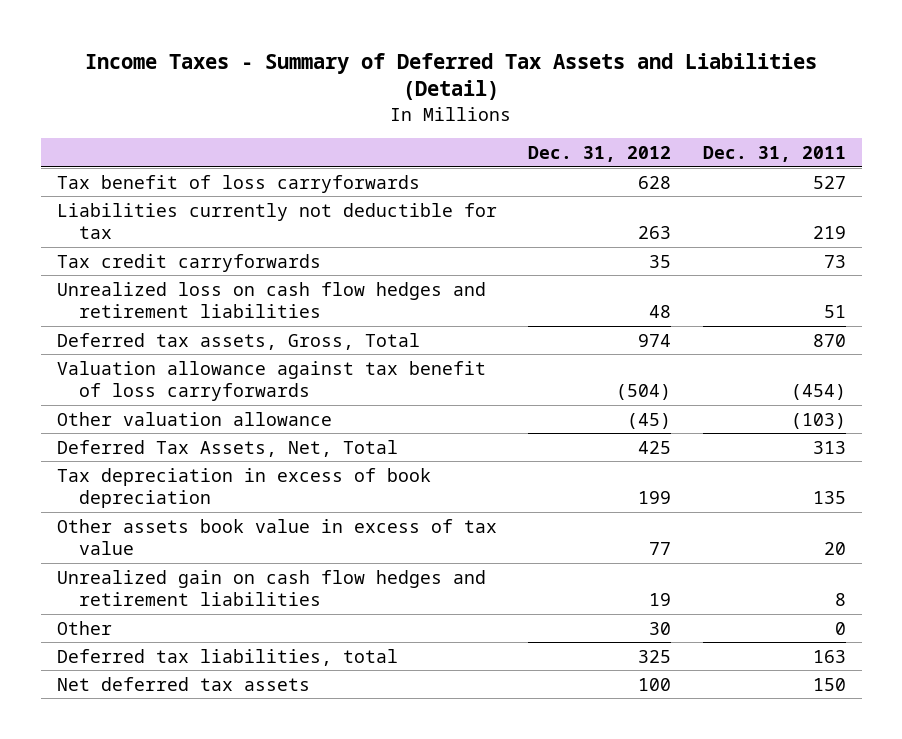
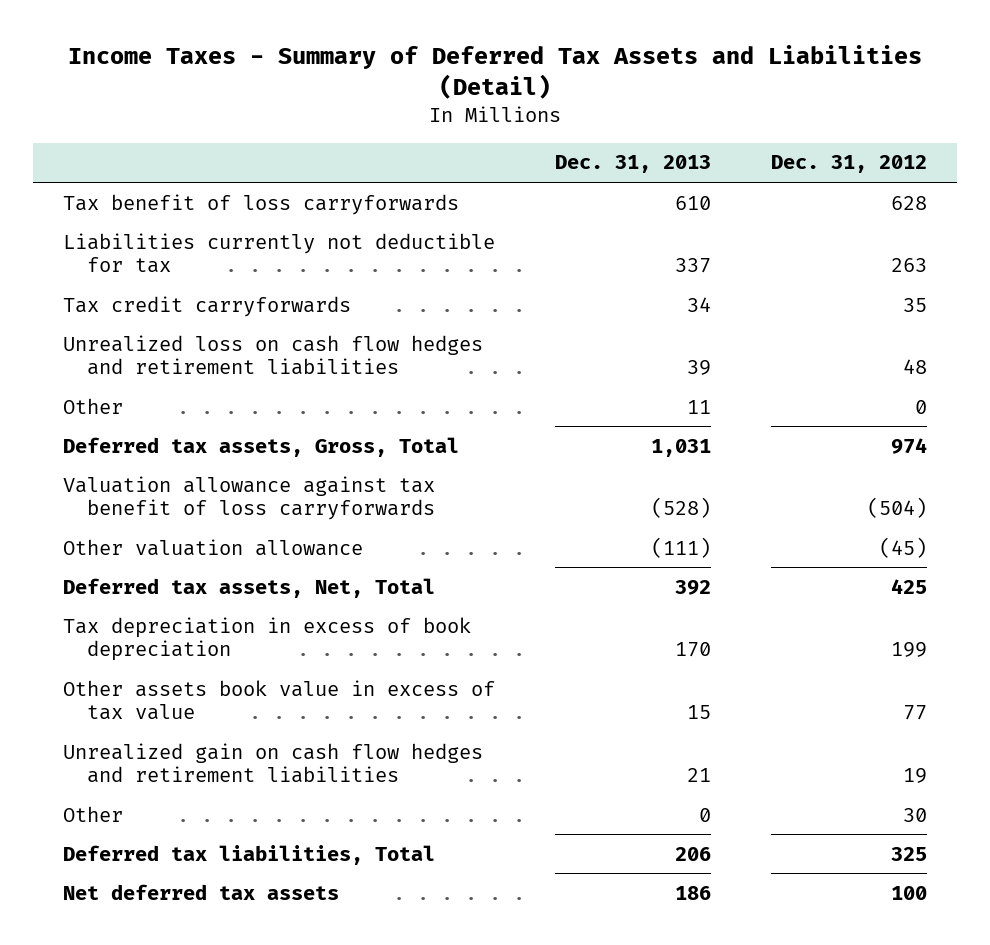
[702,145,846,162] Dec. 31, 2011 -> none
none -> [554,155,711,174] Dec. 31, 2013
none -> [62,397,123,414] Other
[56,439,398,457] Deferred Tax Assets, Net, Total -> [62,577,435,598] Deferred tax assets, Net, Total
[56,648,398,666] Deferred tax liabilities, total -> [62,844,435,865] Deferred tax liabilities, Total

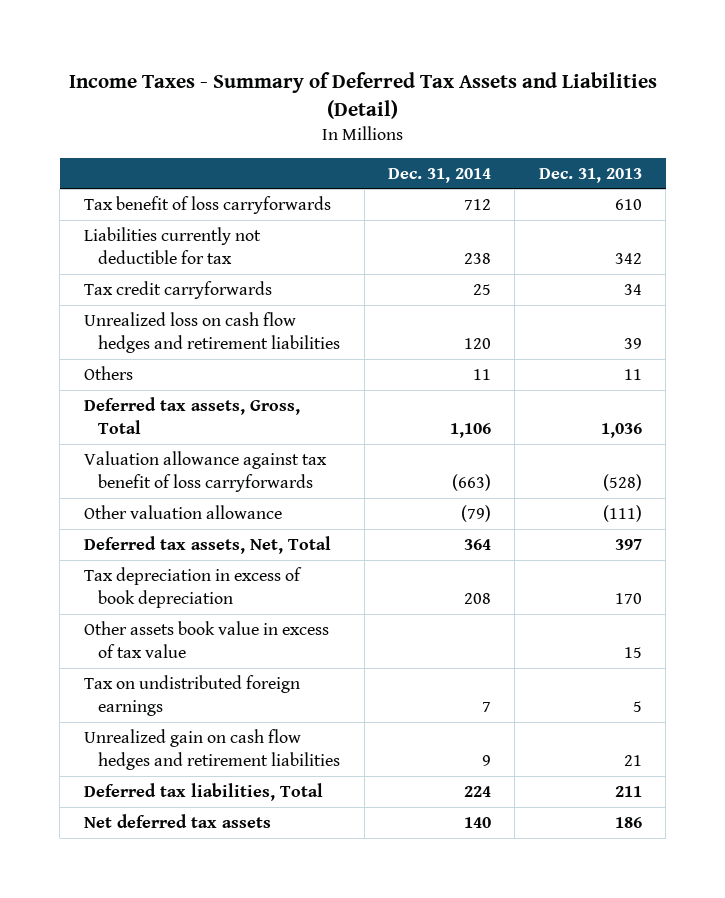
[771,155,928,174] Dec. 31, 2012 -> none
none -> [388,167,492,183] Dec. 31, 2014
[674,258,711,274] 337 -> [614,252,642,264] 342
[62,397,123,414] Other -> [83,365,133,380] Others
[650,438,711,457] 1,031 -> [600,422,642,438] 1,036
[674,579,711,595] 392 -> [614,538,642,550] 397
none -> [83,674,300,716] Tax on undistributed foreign earnings
[62,805,123,822] Other -> none
[674,846,711,861] 206 -> [614,785,642,797] 211

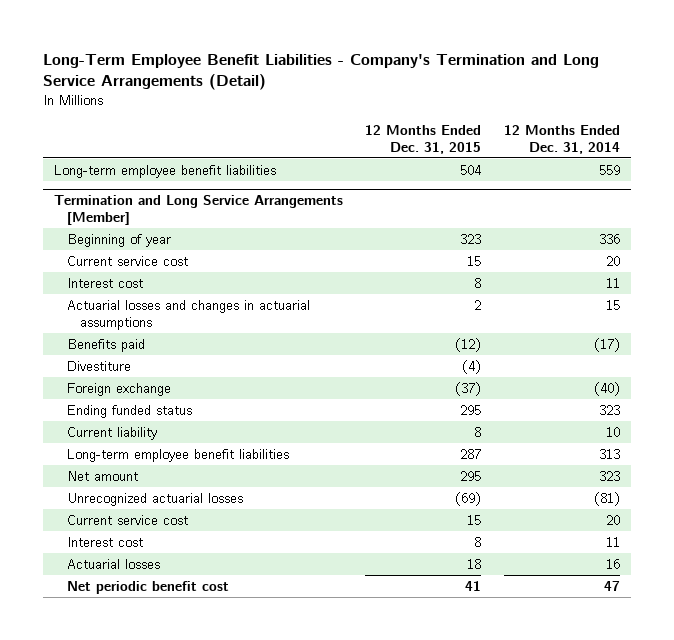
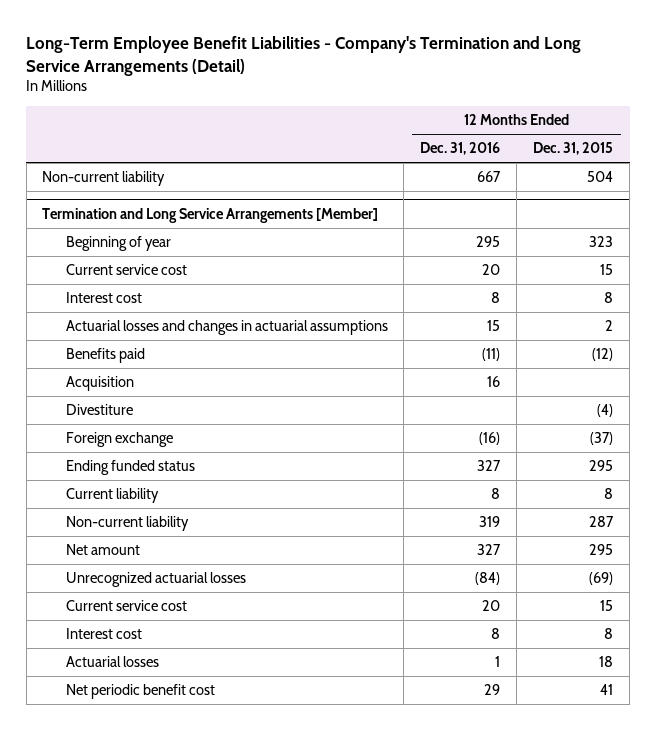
[503,124,620,154] 12 Months Ended Dec. 31, 2014 -> none
none -> [420,142,501,156] Dec. 31, 2016
[54,164,277,178] Long-term employee benefit liabilities -> [42,171,166,187] Non-current liability
none -> [65,376,134,392] Acquisition
[67,448,290,462] Long-term employee benefit liabilities -> [65,516,189,532] Non-current liability

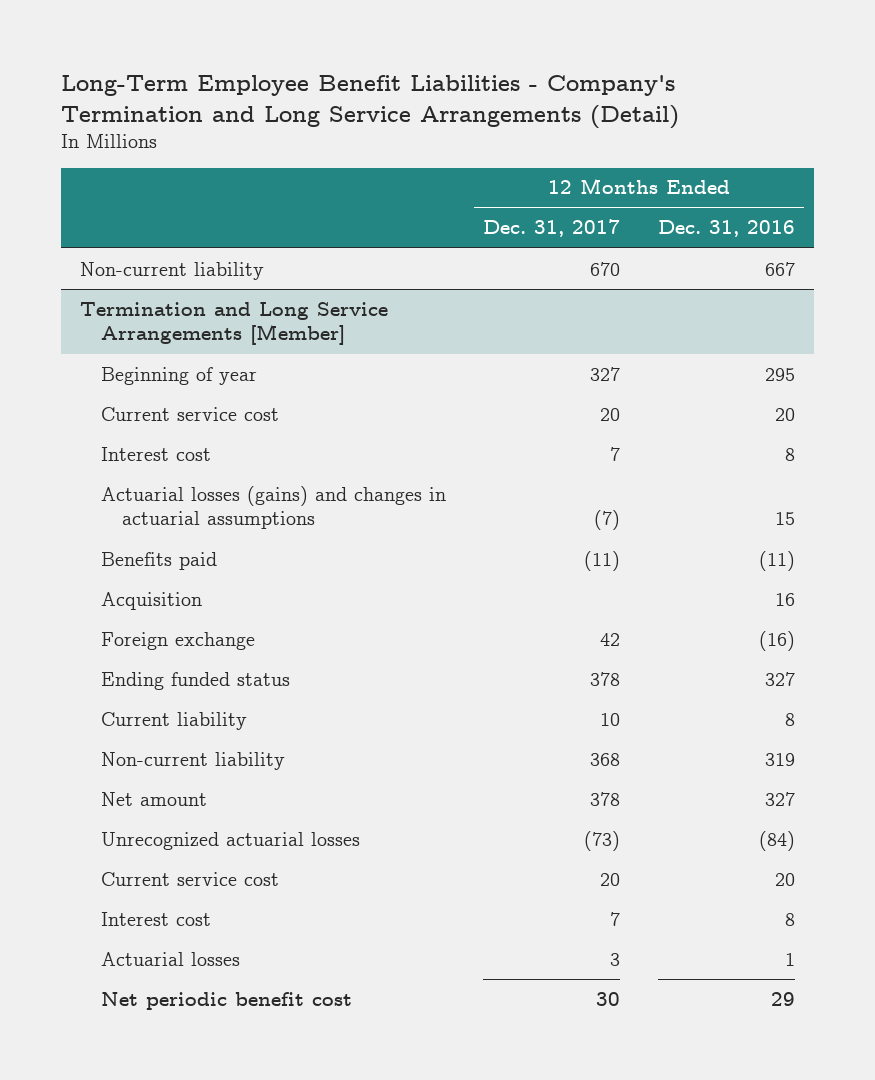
[533,142,614,156] Dec. 31, 2015 -> none
none -> [483,219,621,238] Dec. 31, 2017
[65,320,388,336] Actuarial losses and changes in actuarial assumptions -> [100,485,446,530] Actuarial losses (gains) and changes in actuarial assumptions
[65,404,133,416] Divestiture -> none

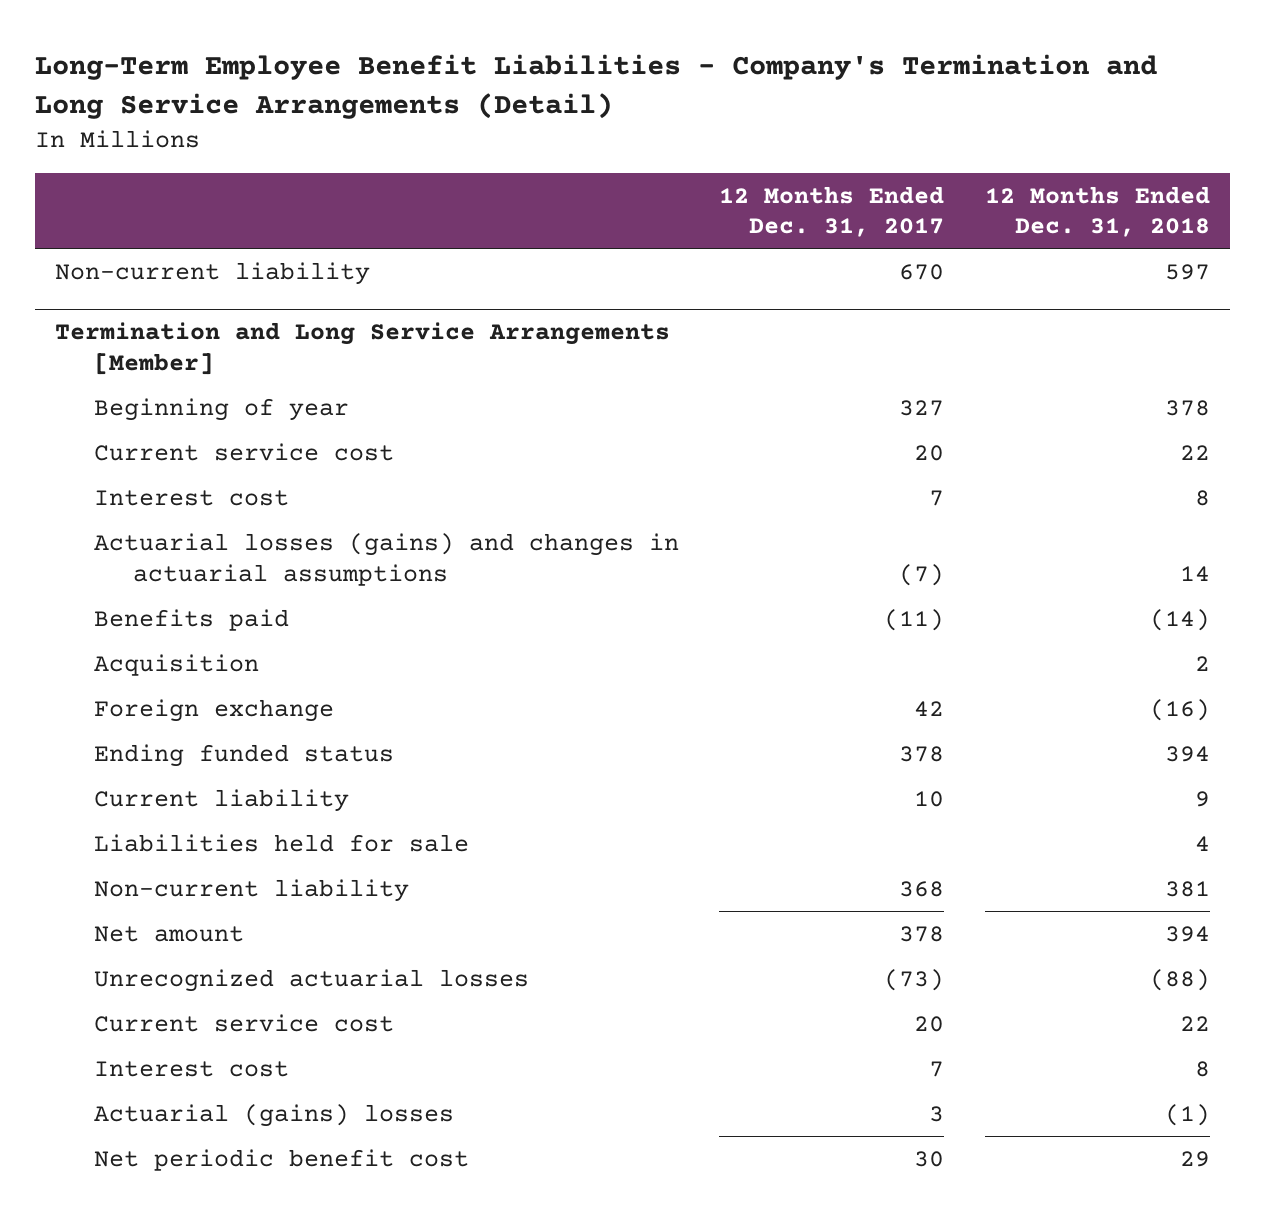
[658,220,796,238] Dec. 31, 2016 -> none
none -> [984,185,1210,238] 12 Months Ended Dec. 31, 2018
none -> [94,833,470,852] Liabilities held for sale
[100,951,240,966] Actuarial losses -> [94,1103,455,1127] Actuarial (gains) losses

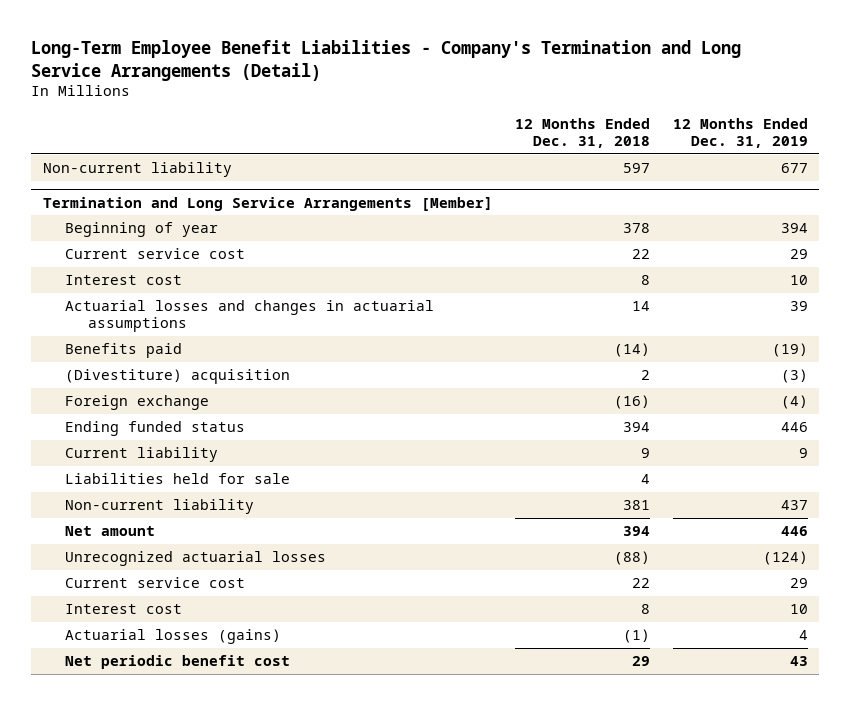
[719,185,945,238] 12 Months Ended Dec. 31, 2017 -> none
none -> [672,117,808,149] 12 Months Ended Dec. 31, 2019
[94,532,680,586] Actuarial losses (gains) and changes in actuarial assumptions -> [65,300,435,333] Actuarial losses and changes in actuarial assumptions
[94,653,260,676] Acquisition -> [65,369,291,385] (Divestiture) acquisition
[94,1103,455,1127] Actuarial (gains) losses -> [65,629,282,645] Actuarial losses (gains)

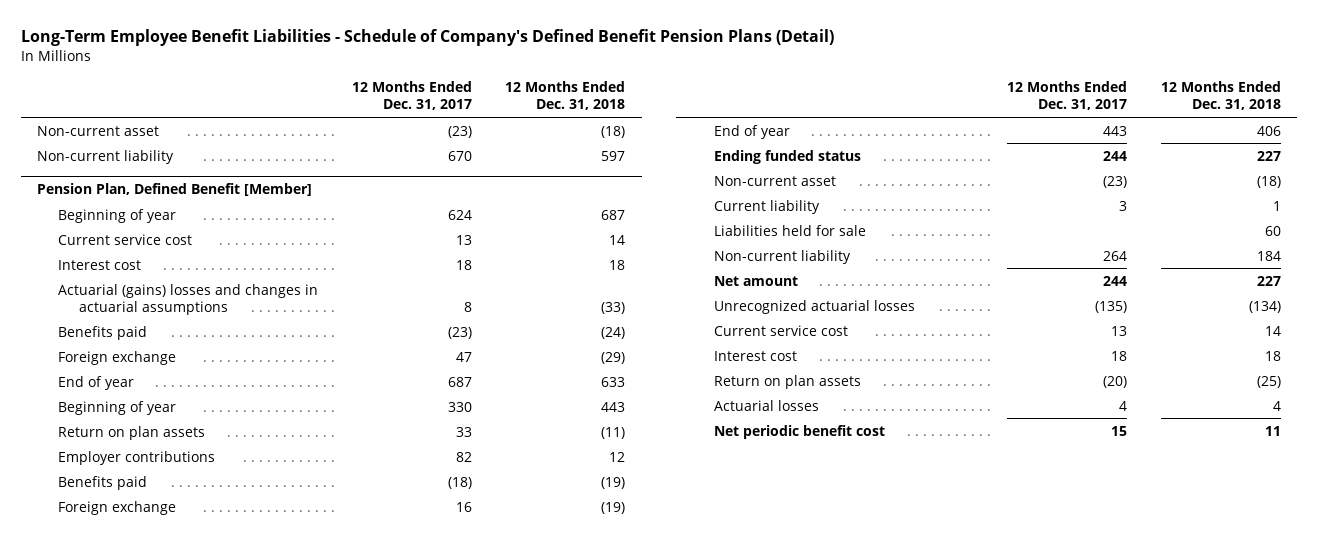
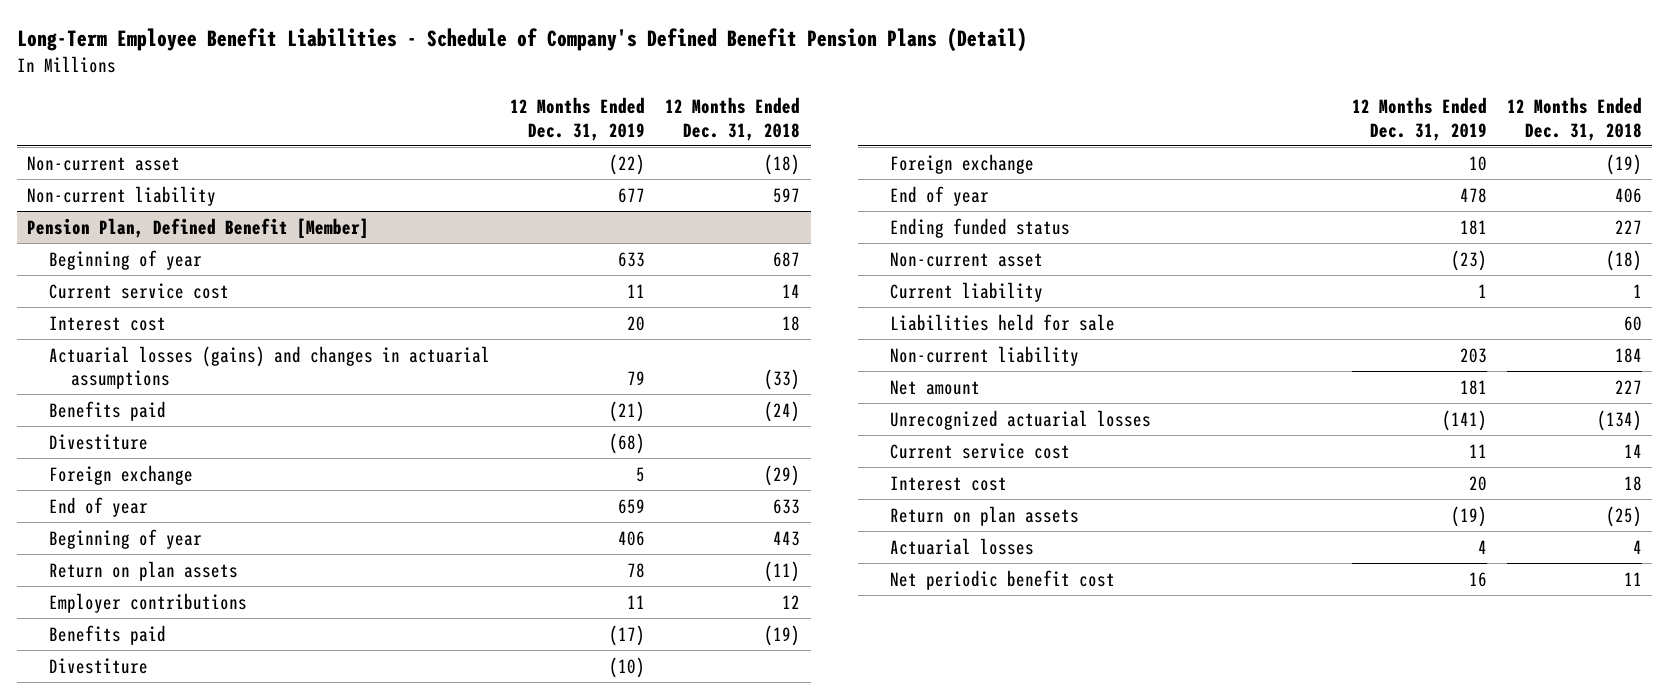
[351,81,472,111] 12 Months Ended Dec. 31, 2017 -> none
none -> [510,97,646,141] 12 Months Ended Dec. 31, 2019
[58,283,319,315] Actuarial (gains) losses and changes in actuarial assumptions -> [48,345,490,390] Actuarial losses (gains) and changes in actuarial assumptions
none -> [48,433,148,450] Divestiture
none -> [48,657,148,674] Divestiture

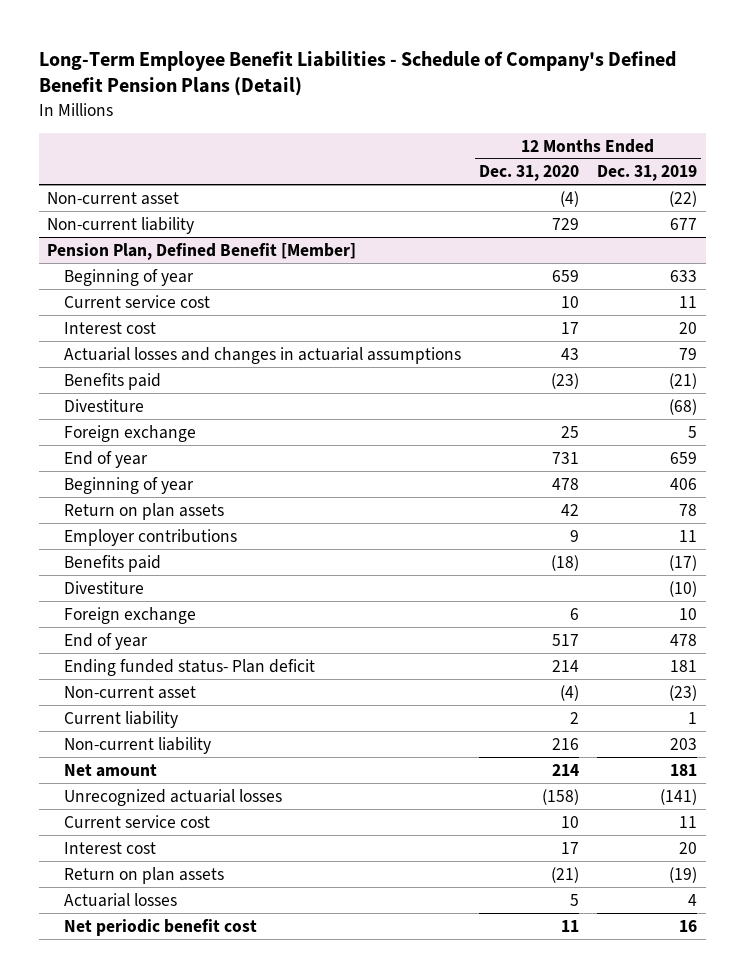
[665,97,801,141] 12 Months Ended Dec. 31, 2018 -> none
none -> [479,165,580,182] Dec. 31, 2020
[48,345,490,390] Actuarial losses (gains) and changes in actuarial assumptions -> [64,346,462,364] Actuarial losses and changes in actuarial assumptions
[890,217,1071,238] Ending funded status -> [64,658,316,676] Ending funded status- Plan deficit
[890,313,1116,331] Liabilities held for sale -> none

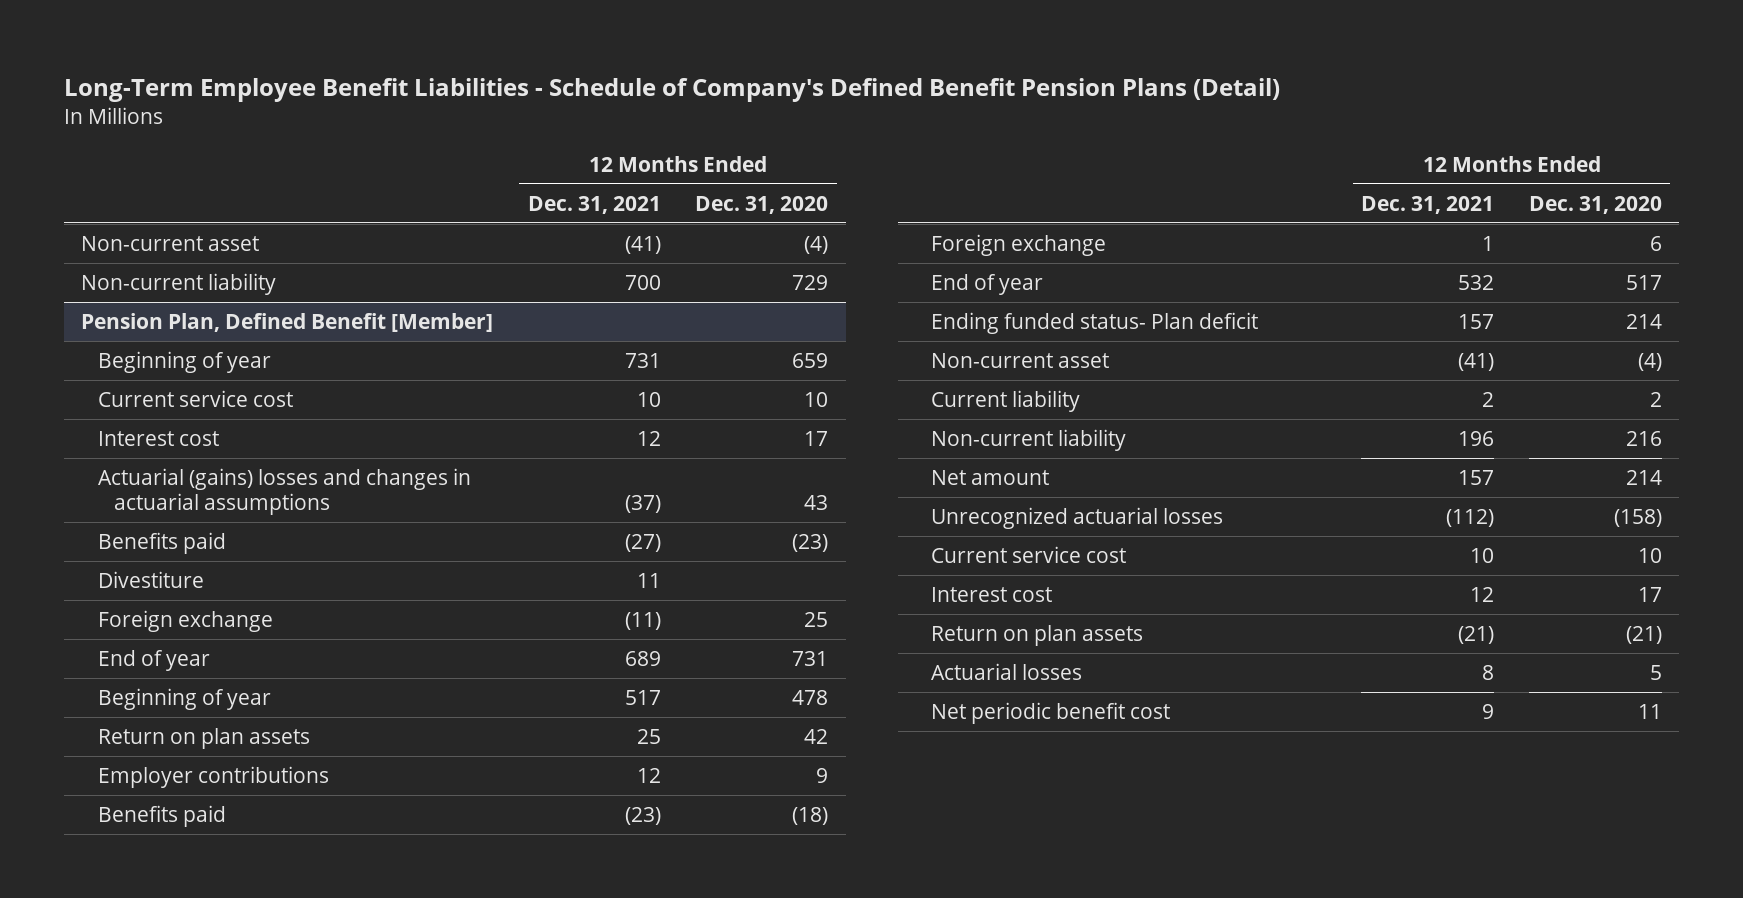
[596,165,697,182] Dec. 31, 2019 -> none
none -> [527,195,661,214] Dec. 31, 2021
[64,346,462,364] Actuarial losses and changes in actuarial assumptions -> [97,467,471,515] Actuarial (gains) losses and changes in actuarial assumptions
[64,580,145,594] Divestiture -> none

